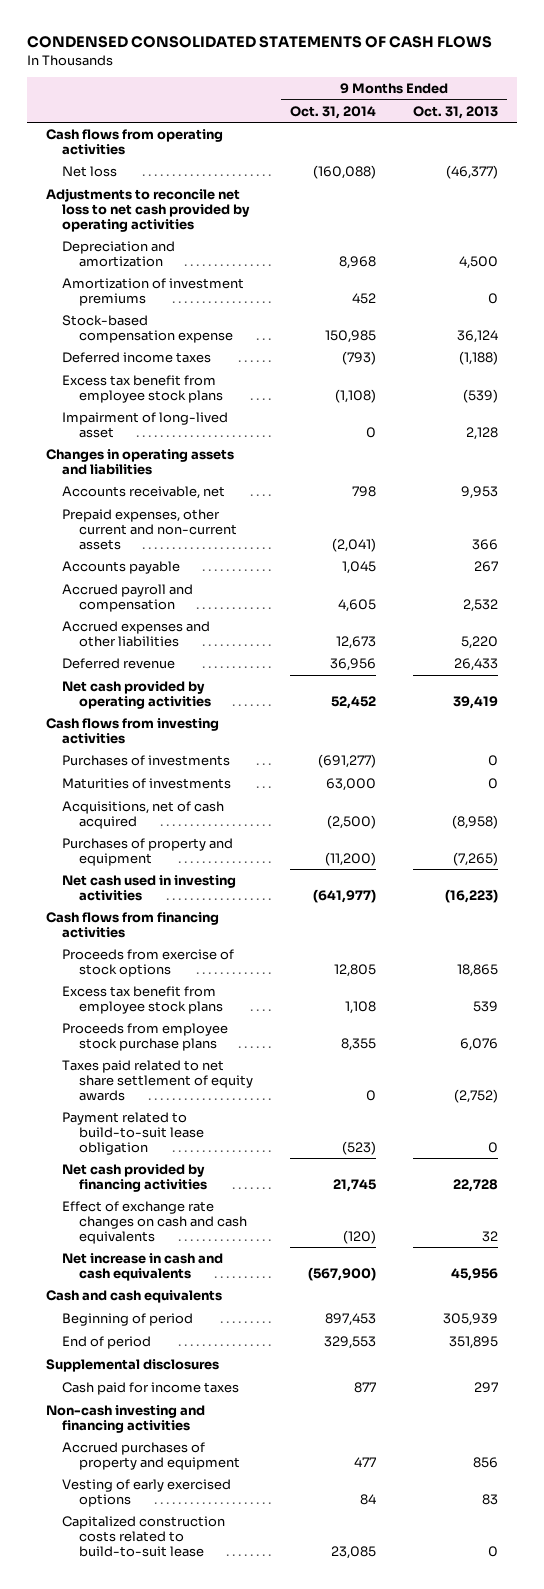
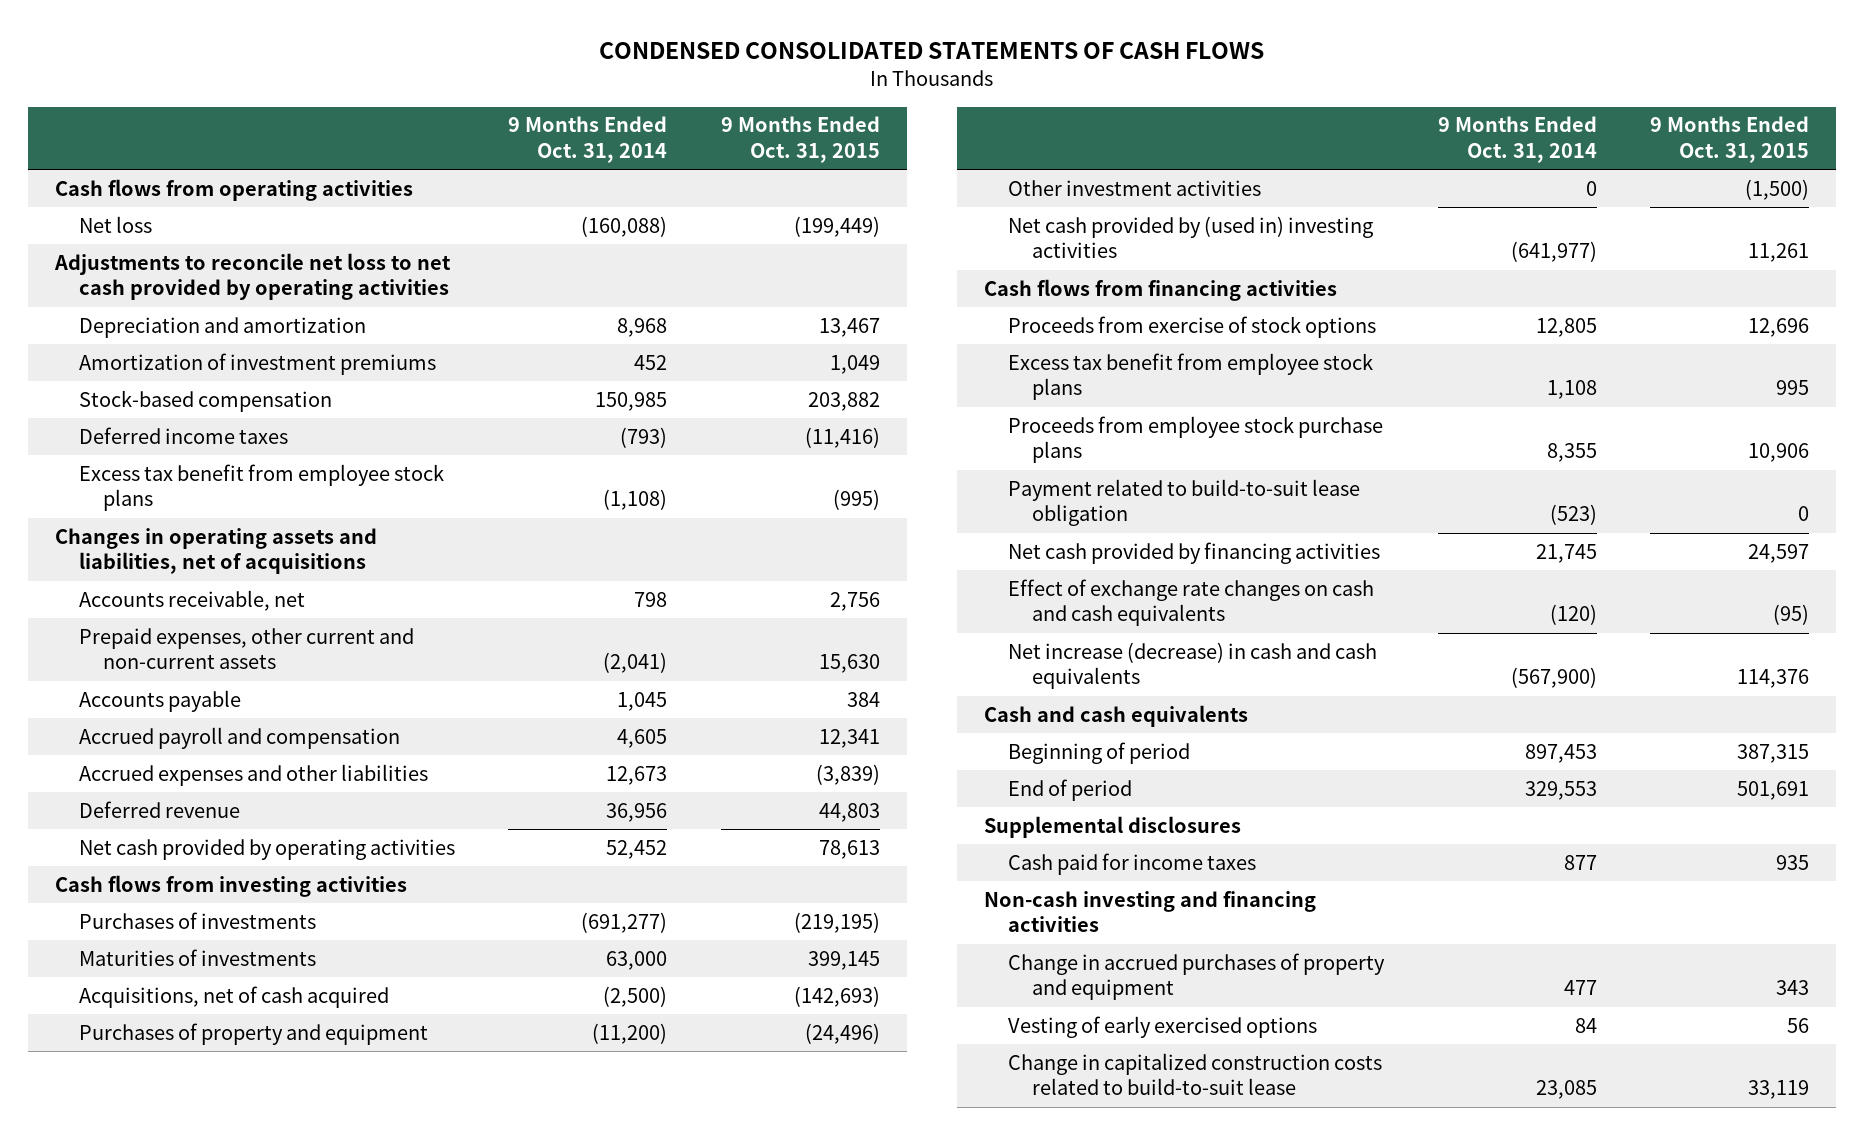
[413,105,499,119] Oct. 31, 2013 -> none
none -> [721,116,881,163] 9 Months Ended Oct. 31, 2015
[62,314,233,343] Stock-based compensation expense -> [78,389,332,412] Stock-based compensation
[62,411,229,438] Impairment of long-lived asset -> none
[45,448,234,475] Changes in operating assets and liabilities -> [54,527,377,575] Changes in operating assets and liabilities, net of acquisitions
none -> [1007,179,1261,196] Other investment activities
[62,874,237,901] Net cash used in investing activities -> [1007,215,1373,259] Net cash provided by (used in) investing activities
[62,1059,253,1101] Taxes paid related to net share settlement of equity awards -> none
[62,1252,224,1281] Net increase in cash and cash equivalents -> [1007,641,1377,690] Net increase (decrease) in cash and cash equivalents
[62,1441,240,1470] Accrued purchases of property and equipment -> [1007,952,1385,1001] Change in accrued purchases of property and equipment
[62,1515,226,1557] Capitalized construction costs related to build-to-suit lease -> [1007,1052,1382,1096] Change in capitalized construction costs related to build-to-suit lease

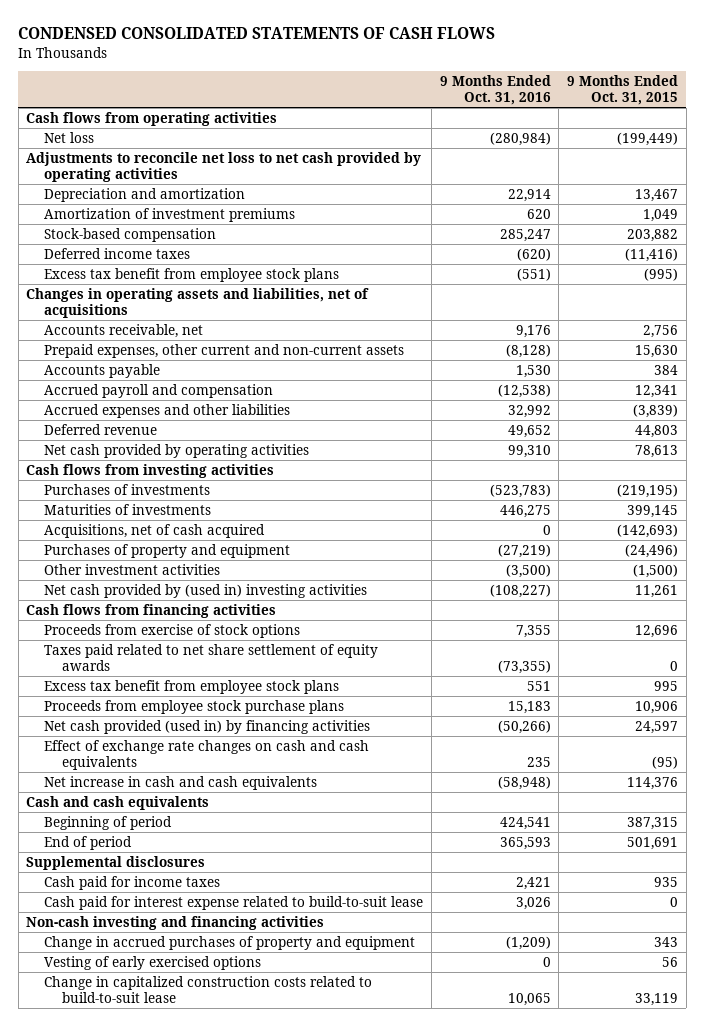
[508,116,668,163] 9 Months Ended Oct. 31, 2014 -> none
none -> [439,74,551,106] 9 Months Ended Oct. 31, 2016
none -> [44,643,379,671] Taxes paid related to net share settlement of equity awards
[1007,478,1360,527] Payment related to build-to-suit lease obligation -> none
[1007,541,1380,564] Net cash provided by financing activities -> [44,719,371,734] Net cash provided (used in) by financing activities
[1007,641,1377,690] Net increase (decrease) in cash and cash equivalents -> [44,775,318,790] Net increase in cash and cash equivalents
none -> [44,895,424,910] Cash paid for interest expense related to build-to-suit lease

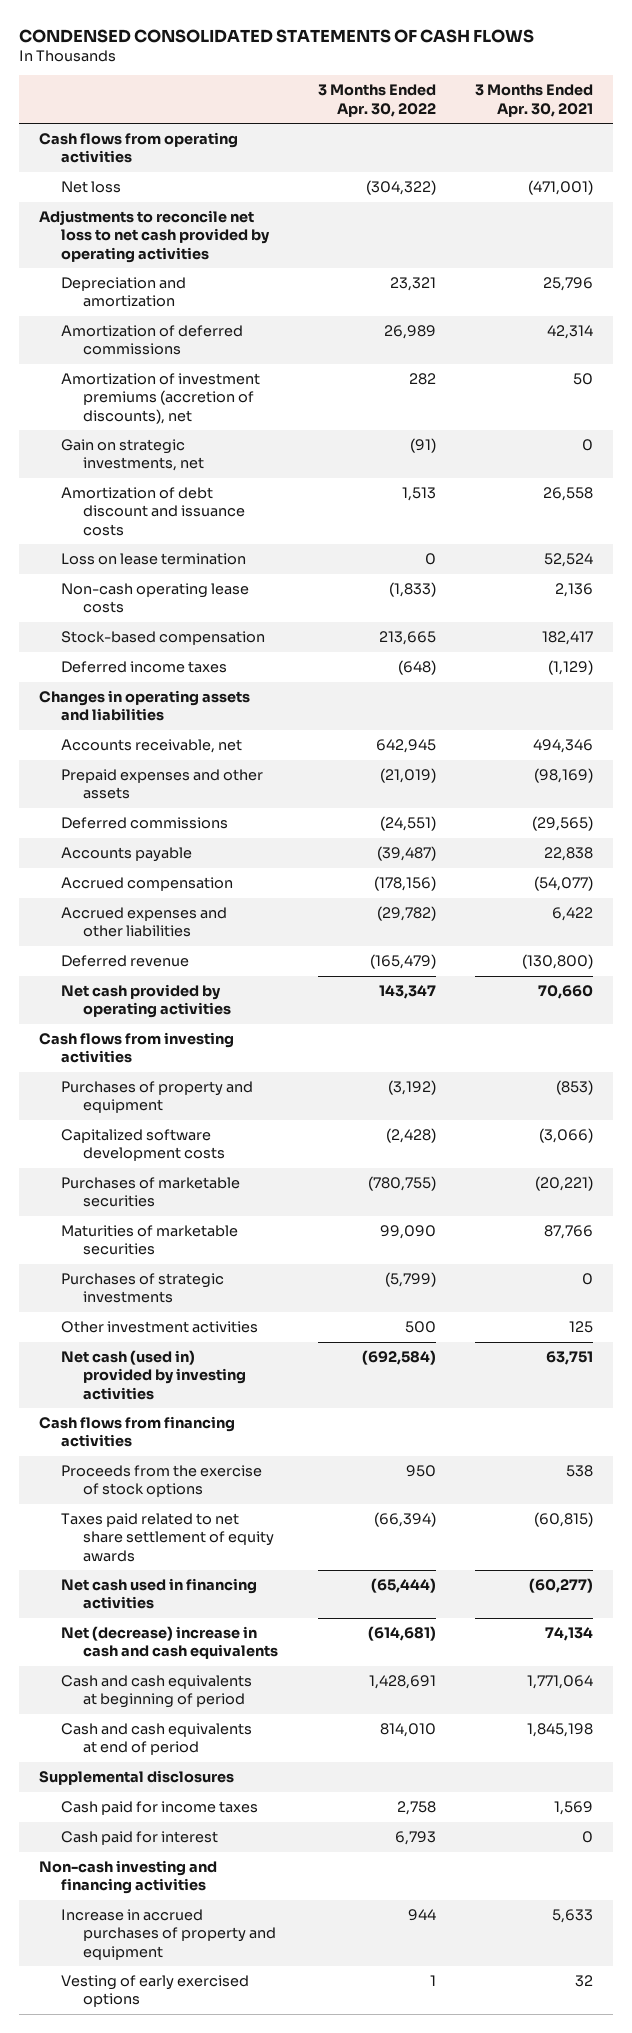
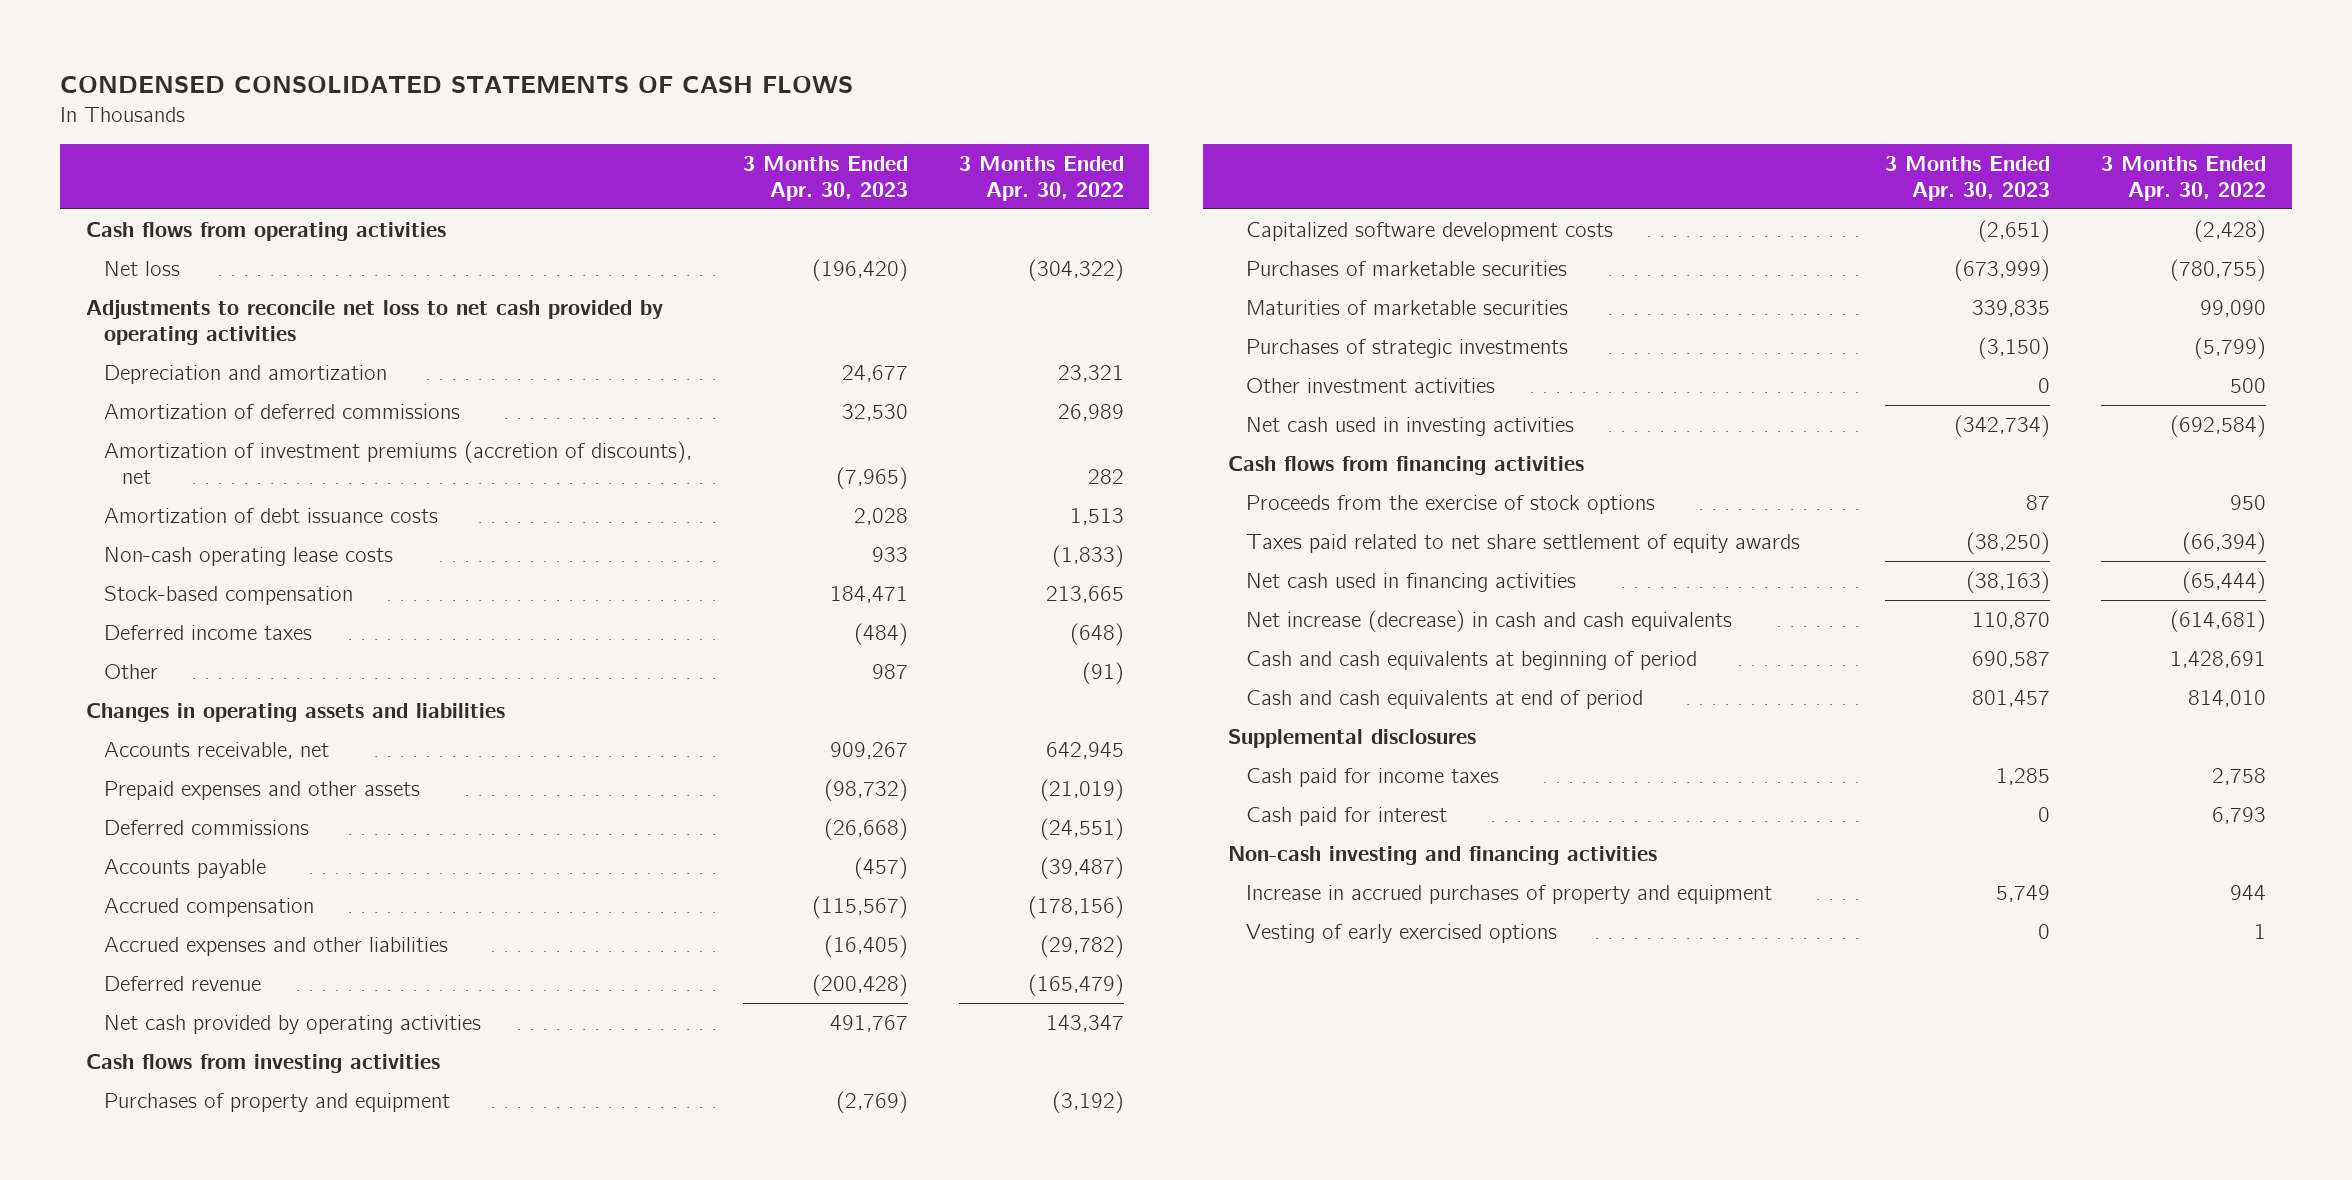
[475,84,594,117] 3 Months Ended Apr. 30, 2021 -> none
none -> [742,155,908,201] 3 Months Ended Apr. 30, 2023
[61,439,205,472] Gain on strategic investments, net -> none
[61,553,247,566] Loss on lease termination -> none
[61,487,246,536] Amortization of debt discount and issuance costs -> [103,507,438,523] Amortization of debt issuance costs
none -> [103,663,158,679] Other
[61,1350,247,1400] Net cash (used in) provided by investing activities -> [1246,416,1575,436] Net cash used in investing activities
[61,1626,279,1660] Net (decrease) increase in cash and cash equivalents -> [1246,609,1733,632] Net increase (decrease) in cash and cash equivalents

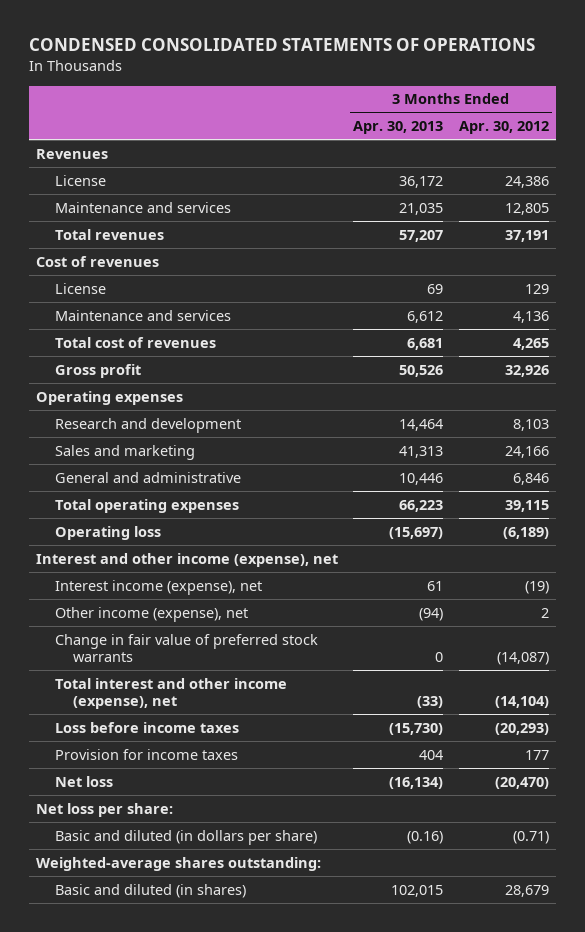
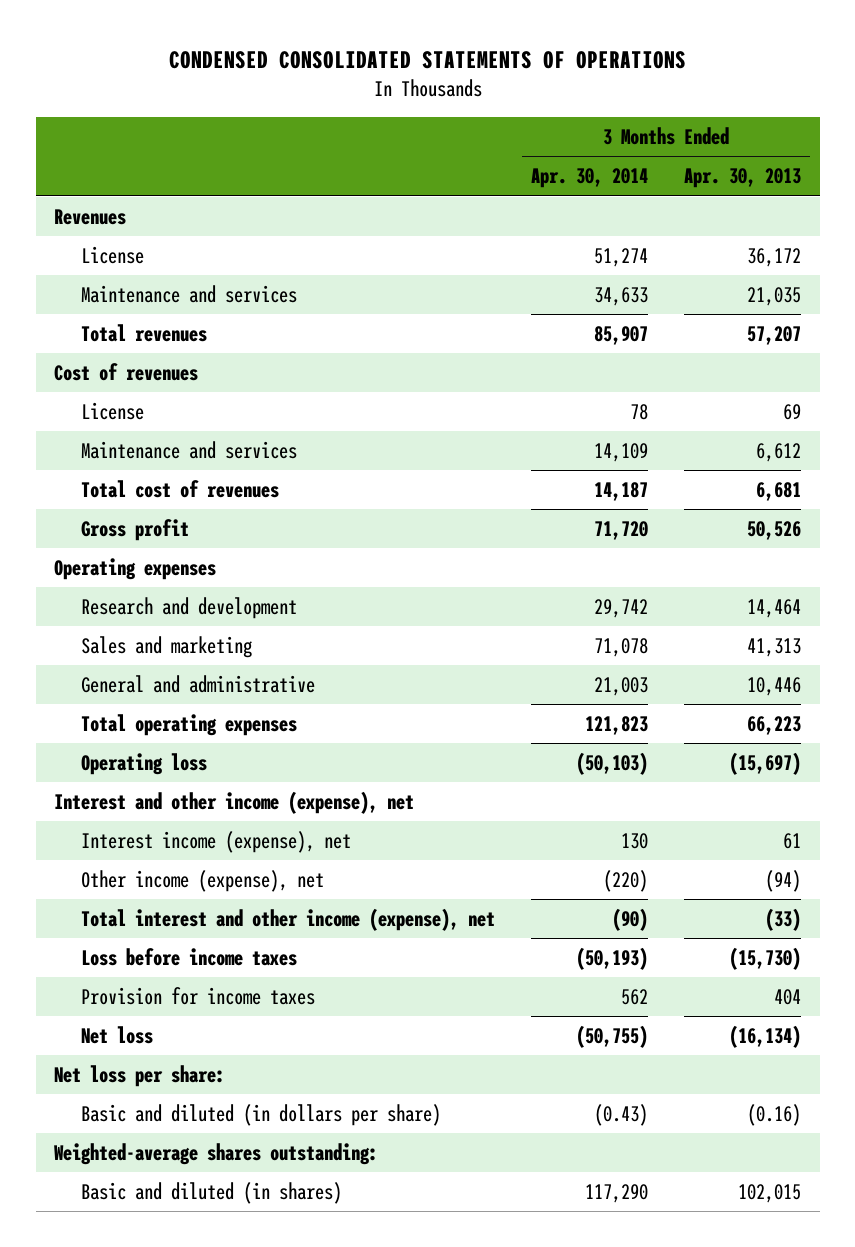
[458,121,549,135] Apr. 30, 2012 -> none
none -> [531,168,649,189] Apr. 30, 2014
[54,633,318,663] Change in fair value of preferred stock warrants -> none

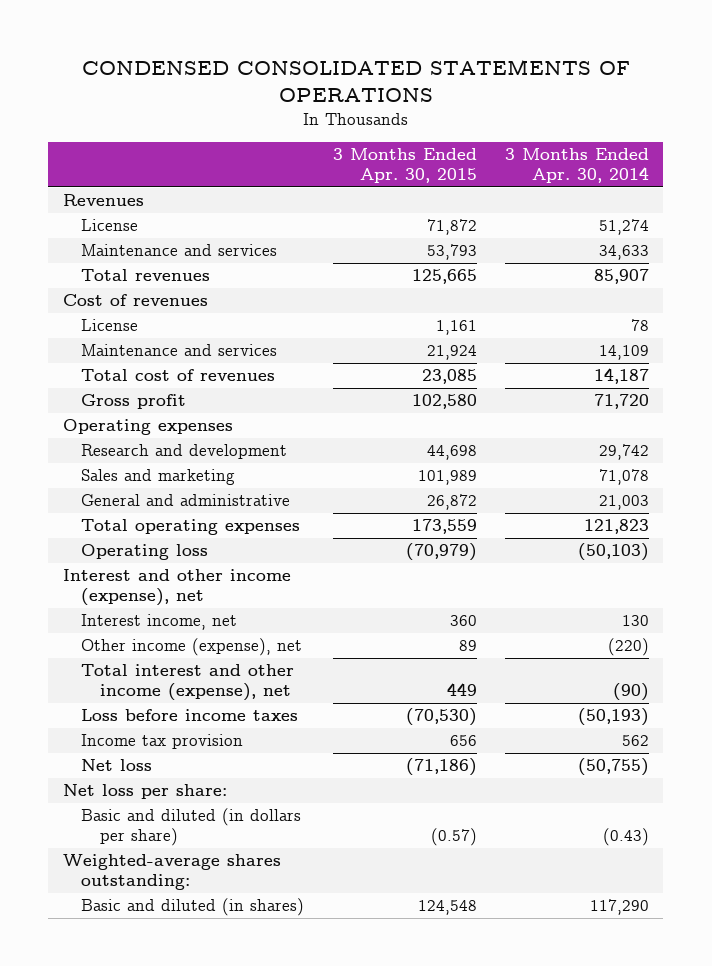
[684,168,802,189] Apr. 30, 2013 -> none
none -> [332,147,477,184] 3 Months Ended Apr. 30, 2015
[81,830,352,853] Interest income (expense), net -> [81,614,238,631] Interest income, net
[81,986,316,1005] Provision for income taxes -> [81,734,244,750] Income tax provision

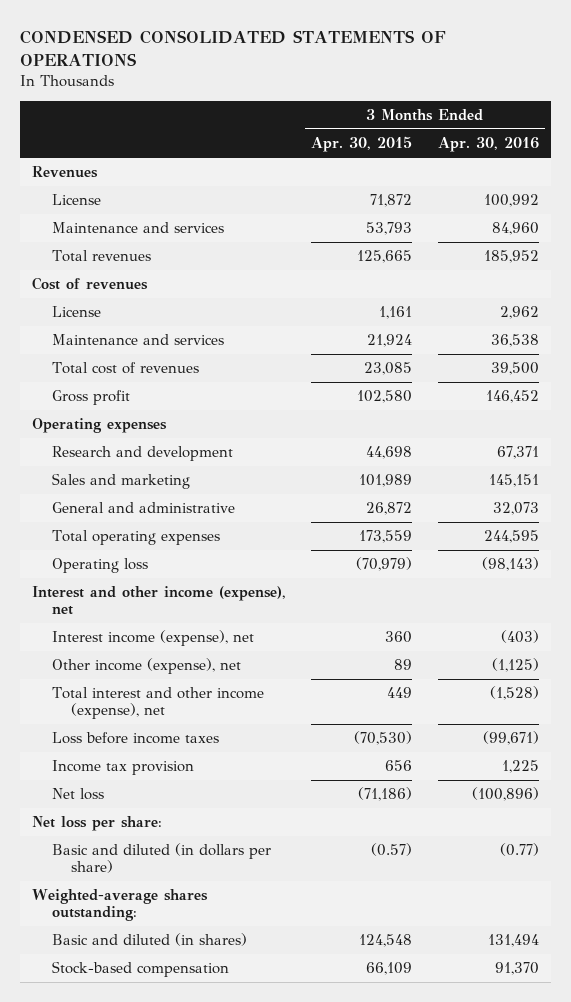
[505,147,650,184] 3 Months Ended Apr. 30, 2014 -> none
none -> [437,137,539,153] Apr. 30, 2016
[81,614,238,631] Interest income, net -> [51,630,254,647] Interest income (expense), net
none -> [51,961,229,978] Stock-based compensation

